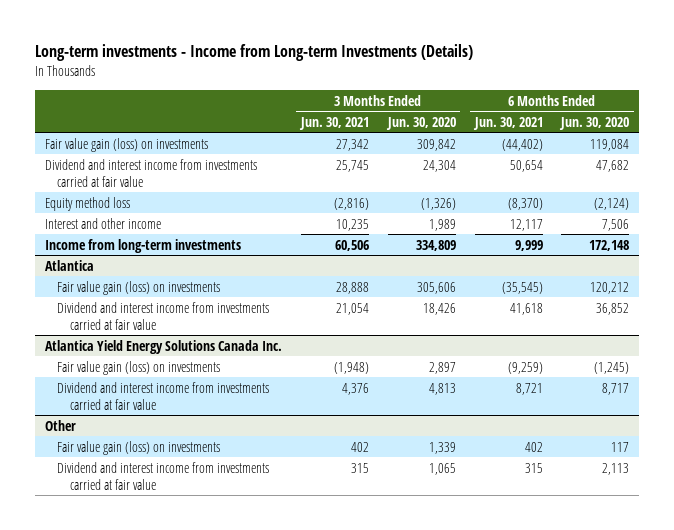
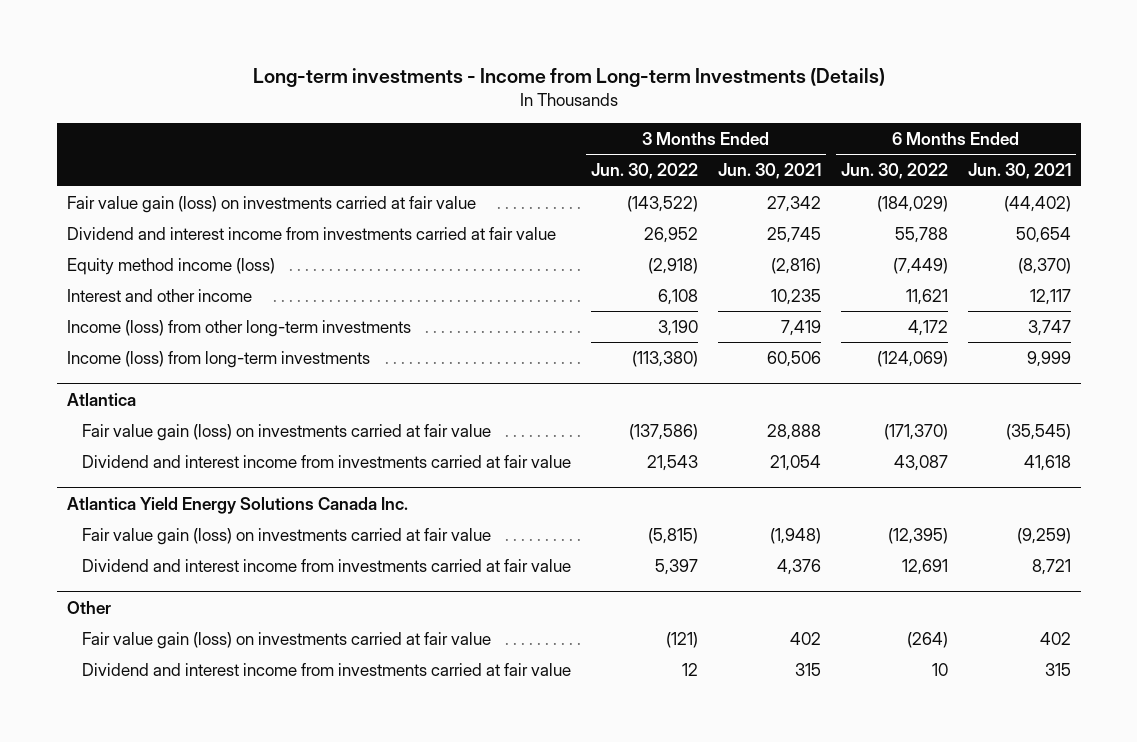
[385,116,456,130] Jun. 30, 2020 -> none
[559,116,630,130] Jun. 30, 2020 -> none
none -> [590,163,698,180] Jun. 30, 2022
none -> [840,163,948,180] Jun. 30, 2022
[44,137,208,152] Fair value gain (loss) on investments -> [66,195,476,213] Fair value gain (loss) on investments carried at fair value
[44,196,130,211] Equity method loss -> [66,257,275,275] Equity method income (loss)
none -> [66,319,411,337] Income (loss) from other long-term investments
[44,238,241,253] Income from long-term investments -> [66,350,370,368] Income (loss) from long-term investments
[57,280,221,295] Fair value gain (loss) on investments -> [82,423,492,441] Fair value gain (loss) on investments carried at fair value
[57,360,221,375] Fair value gain (loss) on investments -> [82,527,492,545] Fair value gain (loss) on investments carried at fair value
[57,440,221,455] Fair value gain (loss) on investments -> [82,631,492,649] Fair value gain (loss) on investments carried at fair value

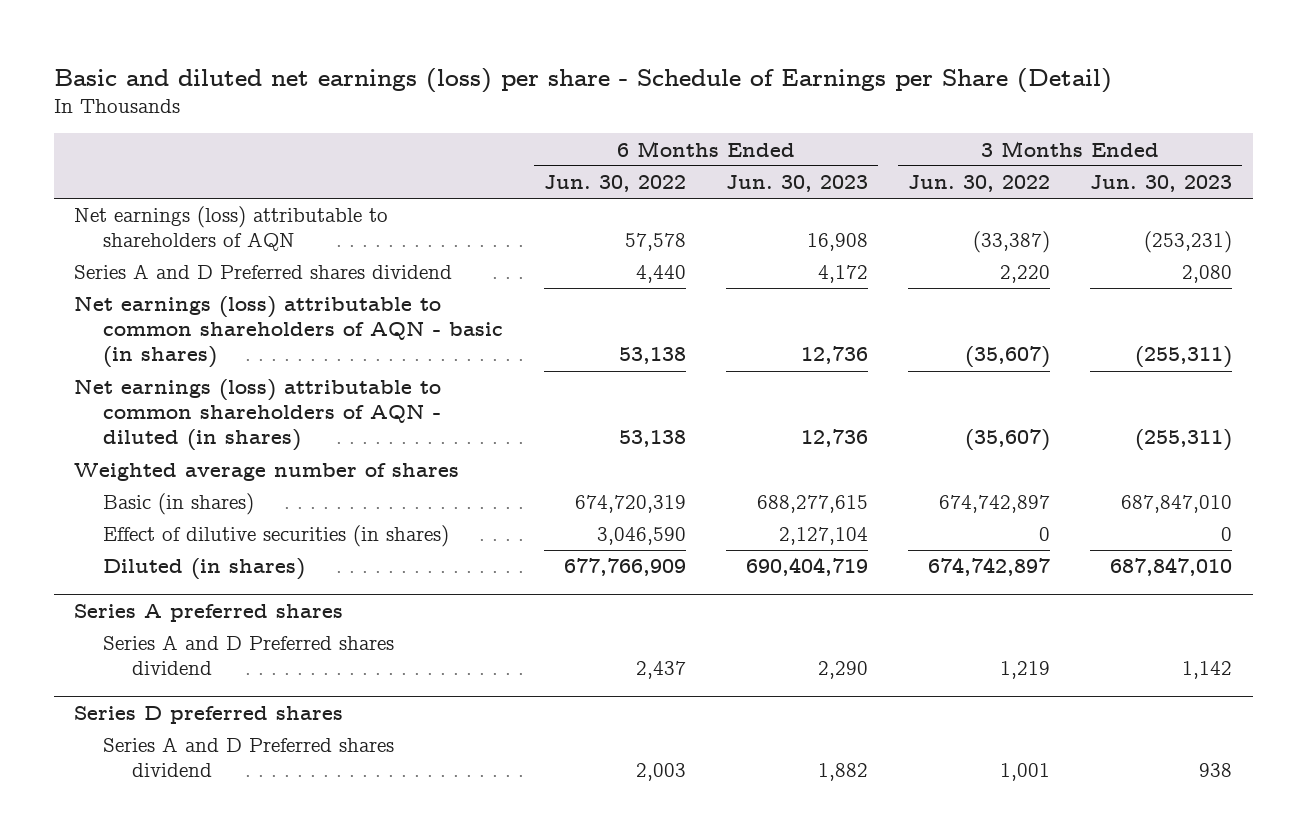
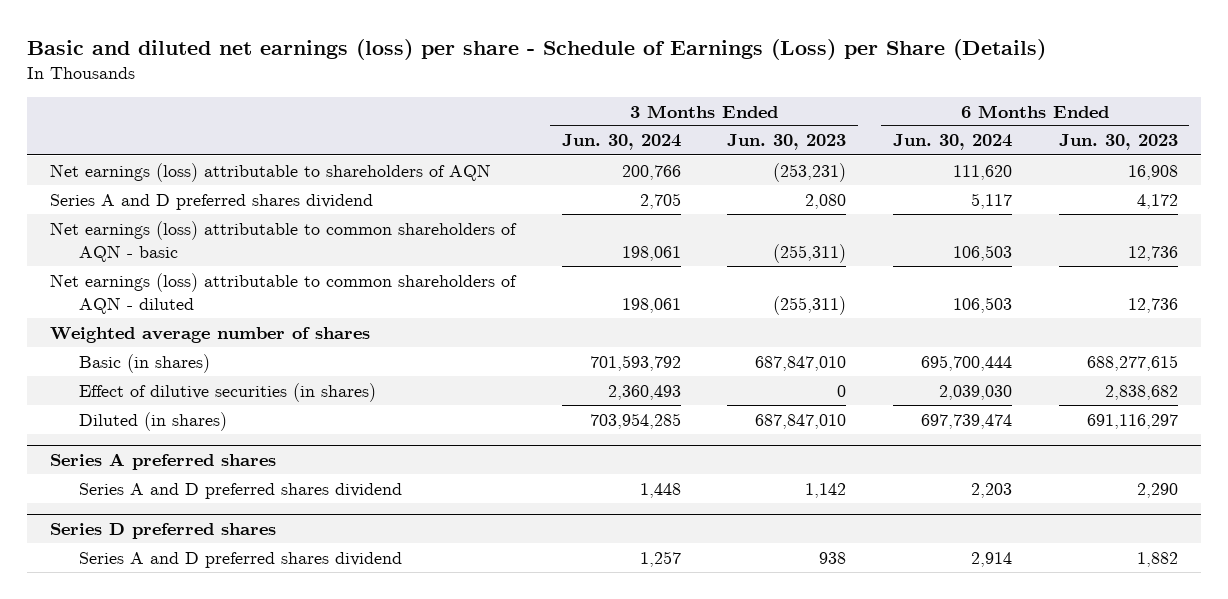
[54,67,1113,93] Basic and diluted net earnings (loss) per share - Schedule of Earnings per Share (Detail) -> [26,38,1046,60] Basic and diluted net earnings (loss) per share - Schedule of Earnings (Loss) per Share (Details)
[543,174,686,192] Jun. 30, 2022 -> none
[908,174,1051,192] Jun. 30, 2022 -> none
none -> [561,134,681,151] Jun. 30, 2024
none -> [893,134,1013,151] Jun. 30, 2024
[74,264,453,280] Series A and D Preferred shares dividend -> [50,193,374,210] Series A and D preferred shares dividend
[74,296,504,369] Net earnings (loss) attributable to common shareholders of AQN - basic (in shares) -> [50,220,518,262] Net earnings (loss) attributable to common shareholders of AQN - basic
[74,379,442,452] Net earnings (loss) attributable to common shareholders of AQN - diluted (in shares) -> [50,272,518,314] Net earnings (loss) attributable to common shareholders of AQN - diluted
[778,527,868,546] 2,127,104 -> [1104,384,1178,400] 2,838,682
[745,557,868,577] 690,404,719 -> [1086,413,1178,429] 691,116,297
[103,635,395,676] Series A and D Preferred shares dividend -> [79,482,403,499] Series A and D preferred shares dividend
[103,737,395,778] Series A and D Preferred shares dividend -> [79,551,403,568] Series A and D preferred shares dividend

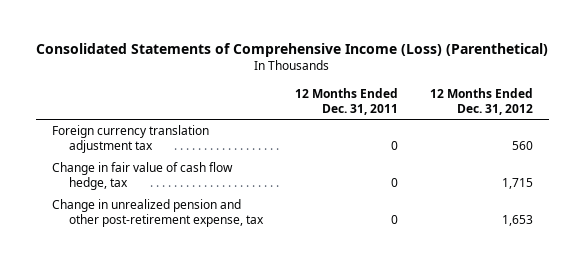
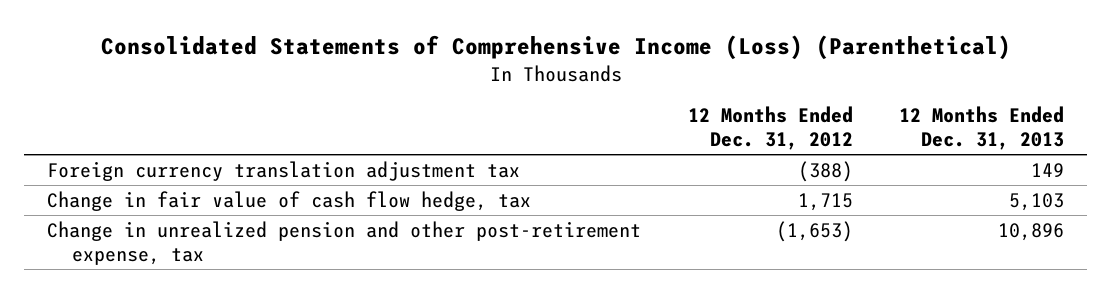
[295,87,399,115] 12 Months Ended Dec. 31, 2011 -> none
none -> [899,106,1065,151] 12 Months Ended Dec. 31, 2013
[511,141,533,151] 560 -> [797,161,853,183] (388)
[501,215,533,227] 1,653 -> [775,221,853,243] (1,653)

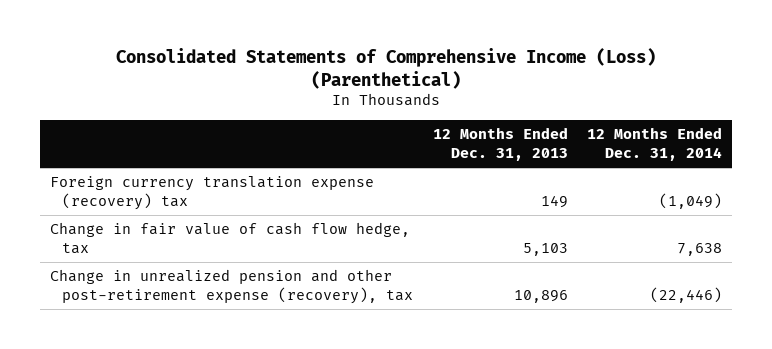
[687,106,853,151] 12 Months Ended Dec. 31, 2012 -> none
none -> [587,127,723,161] 12 Months Ended Dec. 31, 2014
[47,161,521,182] Foreign currency translation adjustment tax -> [49,176,374,211] Foreign currency translation expense (recovery) tax
[47,221,642,266] Change in unrealized pension and other post-retirement expense, tax -> [49,269,414,305] Change in unrealized pension and other post-retirement expense (recovery), tax

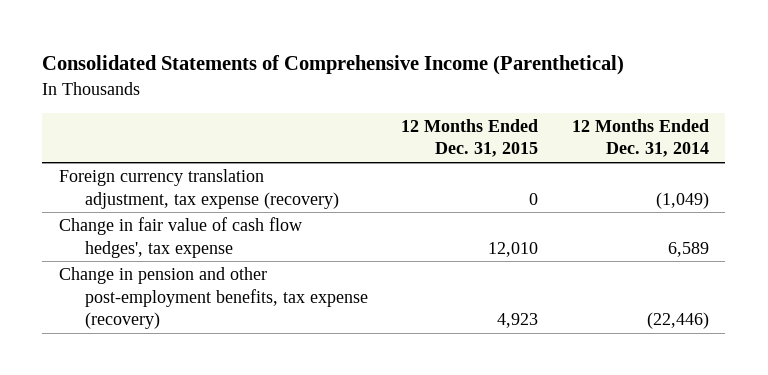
[116,47,657,89] Consolidated Statements of Comprehensive Income (Loss) (Parenthetical) -> [42,55,625,76] Consolidated Statements of Comprehensive Income (Parenthetical)
[432,127,568,161] 12 Months Ended Dec. 31, 2013 -> none
none -> [401,118,539,158] 12 Months Ended Dec. 31, 2015
[49,176,374,211] Foreign currency translation expense (recovery) tax -> [59,169,339,209] Foreign currency translation adjustment, tax expense (recovery)
[49,222,410,255] Change in fair value of cash flow hedge, tax -> [59,217,303,258] Change in fair value of cash flow hedges', tax expense
[677,243,723,257] 7,638 -> [667,241,709,257] 6,589
[49,269,414,305] Change in unrealized pension and other post-retirement expense (recovery), tax -> [59,267,368,330] Change in pension and other post-employment benefits, tax expense (recovery)

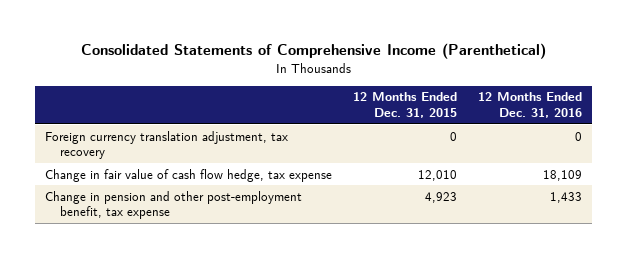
[571,118,709,158] 12 Months Ended Dec. 31, 2014 -> none
none -> [477,92,582,119] 12 Months Ended Dec. 31, 2016
[59,169,339,209] Foreign currency translation adjustment, tax expense (recovery) -> [45,130,289,160] Foreign currency translation adjustment, tax recovery
[59,217,303,258] Change in fair value of cash flow hedges', tax expense -> [45,168,333,182] Change in fair value of cash flow hedge, tax expense
[59,267,368,330] Change in pension and other post-employment benefits, tax expense (recovery) -> [45,190,303,220] Change in pension and other post-employment benefit, tax expense

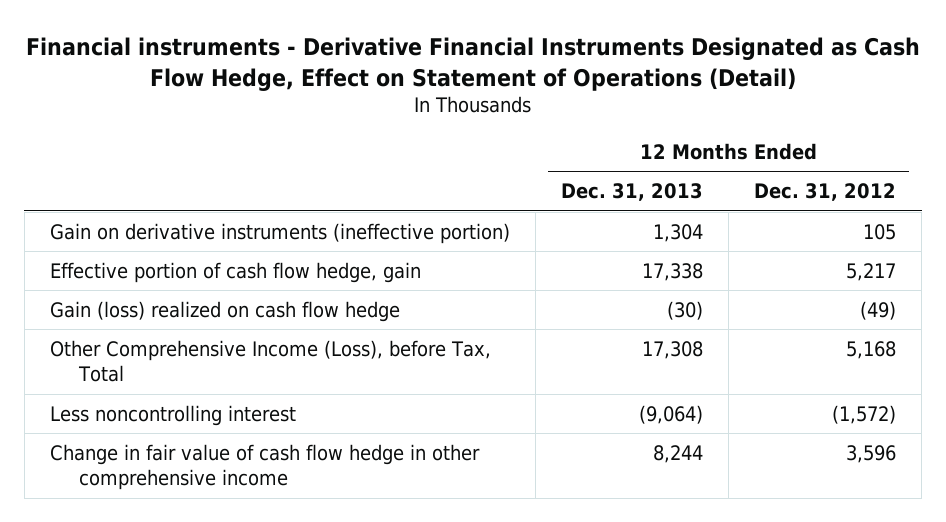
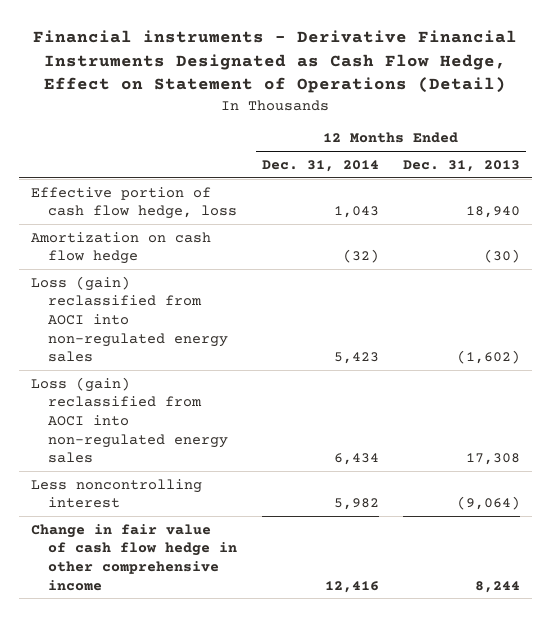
[754,183,897,202] Dec. 31, 2012 -> none
none -> [261,159,379,172] Dec. 31, 2014
[49,222,510,244] Gain on derivative instruments (ineffective portion) -> none
[49,261,421,283] Effective portion of cash flow hedge, gain -> [31,186,238,220] Effective portion of cash flow hedge, loss
[642,262,704,281] 17,338 -> [465,206,520,219] 18,940
[49,300,400,322] Gain (loss) realized on cash flow hedge -> [31,231,212,265] Amortization on cash flow hedge
none -> [31,275,229,363] Loss (gain) reclassified from AOCI into non-regulated energy sales
[49,339,491,383] Other Comprehensive Income (Loss), before Tax, Total -> [31,376,229,464] Loss (gain) reclassified from AOCI into non-regulated energy sales

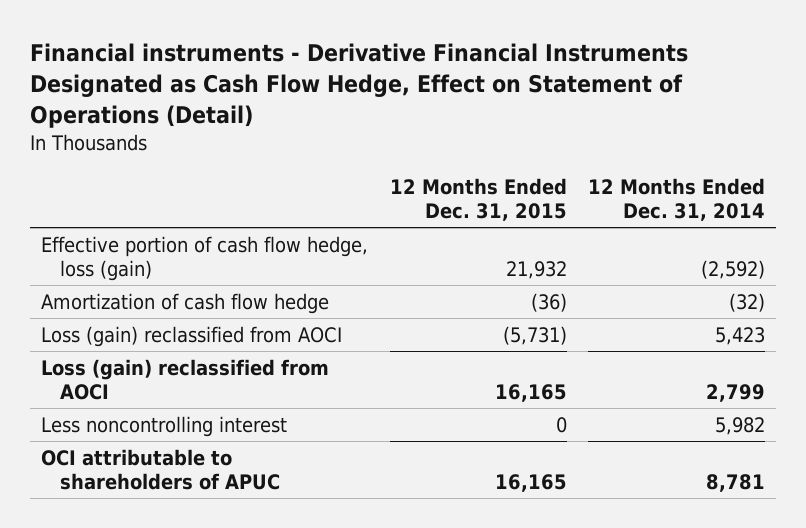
[402,159,520,172] Dec. 31, 2013 -> none
none -> [389,177,567,222] 12 Months Ended Dec. 31, 2015
[31,186,238,220] Effective portion of cash flow hedge, loss -> [40,235,368,282] Effective portion of cash flow hedge, loss (gain)
[333,206,379,219] 1,043 -> [701,260,766,280] (2,592)
[31,231,212,265] Amortization on cash flow hedge -> [40,292,329,314] Amortization of cash flow hedge
[31,275,229,363] Loss (gain) reclassified from AOCI into non-regulated energy sales -> [40,325,342,347] Loss (gain) reclassified from AOCI
[31,376,229,464] Loss (gain) reclassified from AOCI into non-regulated energy sales -> [40,358,329,401] Loss (gain) reclassified from AOCI
[333,453,379,466] 6,434 -> [706,384,766,403] 2,799
[31,523,238,591] Change in fair value of cash flow hedge in other comprehensive income -> none
none -> [40,448,281,491] OCI attributable to shareholders of APUC

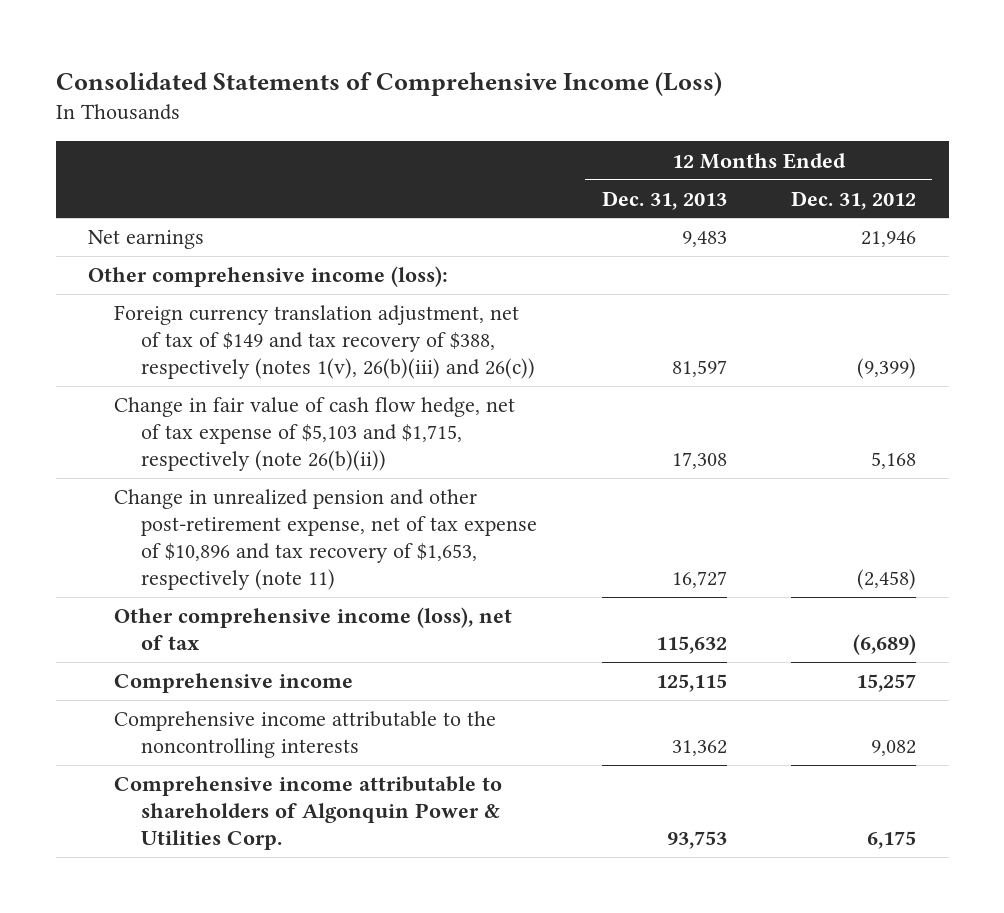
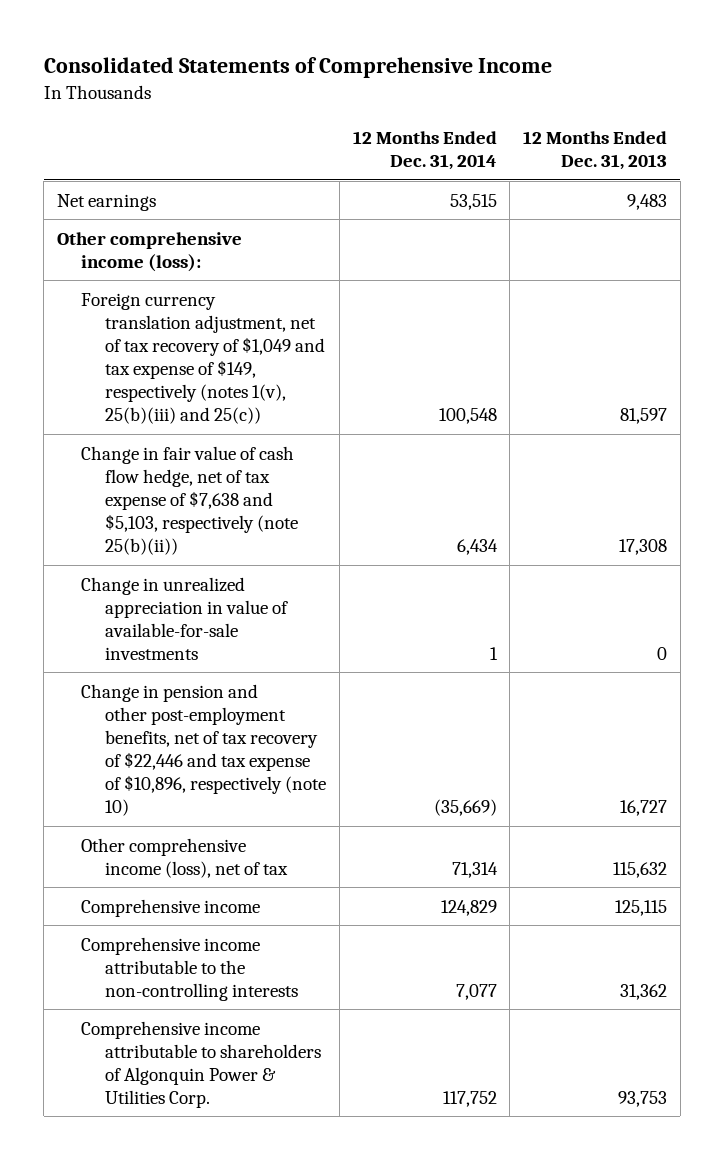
[55,71,722,96] Consolidated Statements of Comprehensive Income (Loss) -> [43,57,552,79] Consolidated Statements of Comprehensive Income
[791,190,917,210] Dec. 31, 2012 -> none
none -> [352,130,497,171] 12 Months Ended Dec. 31, 2014
[114,305,535,379] Foreign currency translation adjustment, net of tax of $149 and tax recovery of $388, respectively (notes 1(v), 26(b)(iii) and 26(c)) -> [81,292,325,425] Foreign currency translation adjustment, net of tax recovery of $1,049 and tax expense of $149, respectively (notes 1(v), 25(b)(iii) and 25(c))
[114,397,516,471] Change in fair value of cash flow hedge, net of tax expense of $5,103 and $1,715, respectively (note 26(b)(ii)) -> [81,445,298,556] Change in fair value of cash flow hedge, net of tax expense of $7,638 and $5,103, respectively (note 25(b)(ii))
none -> [81,576,288,660] Change in unrealized appreciation in value of available-for-sale investments
[114,489,537,590] Change in unrealized pension and other post-retirement expense, net of tax expense of $10,896 and tax recovery of $1,653, respectively (note 11) -> [81,683,326,817] Change in pension and other post-employment benefits, net of tax recovery of $22,446 and tax expense of $10,896, respectively (note 10)
[114,711,497,759] Comprehensive income attributable to the noncontrolling interests -> [81,936,298,1001] Comprehensive income attributable to the non-controlling interests

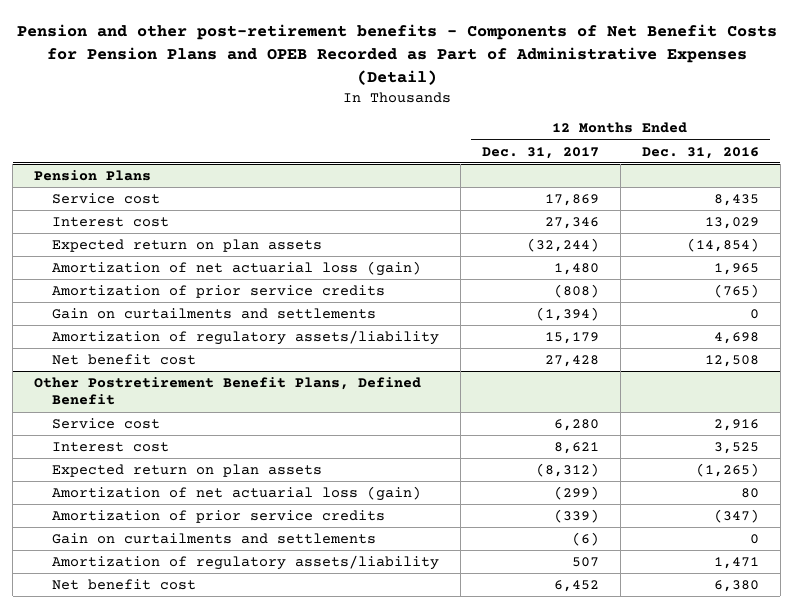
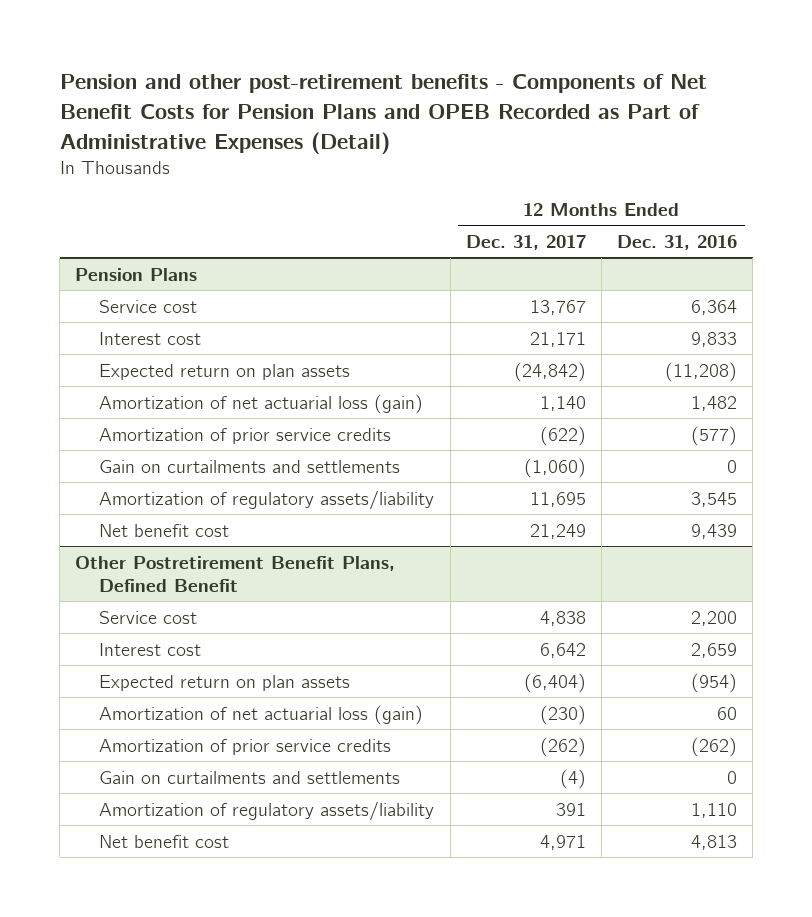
[544,193,599,206] 17,869 -> [529,299,586,315] 13,767
[713,193,759,206] 8,435 -> [691,299,738,315] 6,364
[544,216,599,229] 27,346 -> [529,331,586,347] 21,171
[704,216,759,229] 13,029 -> [691,331,738,347] 9,833
[526,237,599,252] (32,244) -> [513,361,586,382] (24,842)
[686,237,759,252] (14,854) -> [665,361,738,382] (11,208)
[553,262,599,275] 1,480 -> [539,395,586,411] 1,140
[713,262,759,275] 1,965 -> [691,395,738,411] 1,482
[553,283,599,298] (808) -> [539,425,586,446] (622)
[713,283,759,298] (765) -> [691,425,738,446] (577)
[535,306,599,321] (1,394) -> [523,457,586,478] (1,060)
[544,331,599,344] 15,179 -> [529,491,586,507] 11,695
[713,331,759,344] 4,698 -> [691,491,738,507] 3,545
[544,354,599,367] 27,428 -> [529,523,586,539] 21,249
[704,354,759,367] 12,508 -> [691,523,738,539] 9,439
[553,418,599,431] 6,280 -> [539,610,586,626] 4,838
[713,418,759,431] 2,916 -> [691,610,738,626] 2,200
[553,441,599,454] 8,621 -> [539,642,586,658] 6,642
[713,441,759,454] 3,525 -> [691,642,738,658] 2,659
[535,462,599,477] (8,312) -> [523,672,586,693] (6,404)
[695,462,759,477] (1,265) -> [691,672,738,693] (954)
[553,485,599,500] (299) -> [539,704,586,725] (230)
[740,487,759,498] 80 -> [717,706,738,720] 60
[553,508,599,523] (339) -> [539,736,586,757] (262)
[713,508,759,523] (347) -> [691,736,738,757] (262)
[571,531,599,546] (6) -> [559,768,586,789] (4)
[571,556,599,567] 507 -> [555,802,586,816] 391
[713,556,759,569] 1,471 -> [691,802,738,818] 1,110
[553,579,599,592] 6,452 -> [539,834,586,850] 4,971
[713,579,759,592] 6,380 -> [691,834,738,850] 4,813

